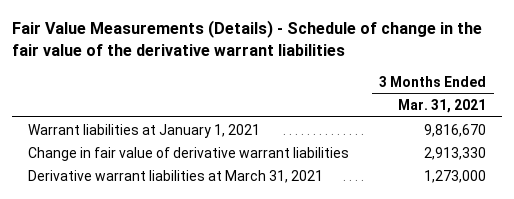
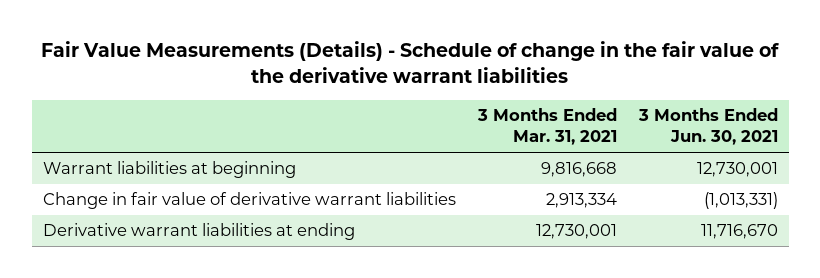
none -> [637,108,778,146] 3 Months Ended Jun. 30, 2021
[27,123,260,138] Warrant liabilities at January 1, 2021 -> [42,161,296,179] Warrant liabilities at beginning
[424,123,487,137] 9,816,670 -> [540,162,617,178] 9,816,668
[424,146,487,160] 2,913,330 -> [545,193,617,209] 2,913,334
[27,169,323,183] Derivative warrant liabilities at March 31, 2021 -> [42,223,355,241] Derivative warrant liabilities at ending
[424,169,487,183] 1,273,000 -> [535,224,617,240] 12,730,001

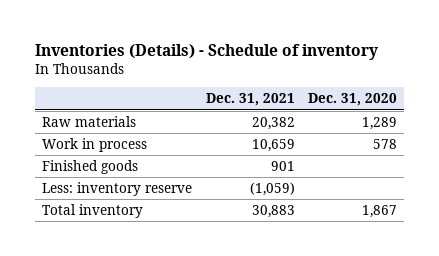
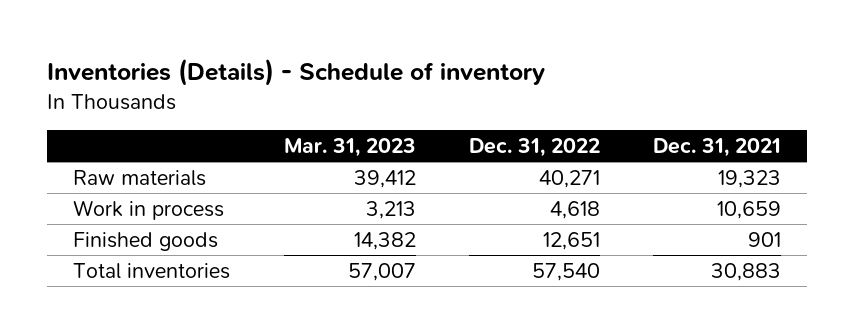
[308,93,398,107] Dec. 31, 2020 -> none
none -> [283,138,416,158] Mar. 31, 2023
none -> [468,138,600,158] Dec. 31, 2022
[251,116,295,130] 20,382 -> [717,169,781,188] 19,323
[41,181,192,196] Less: inventory reserve -> none
[41,203,143,218] Total inventory -> [73,262,231,279] Total inventories

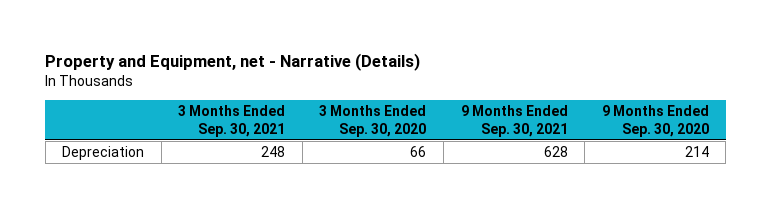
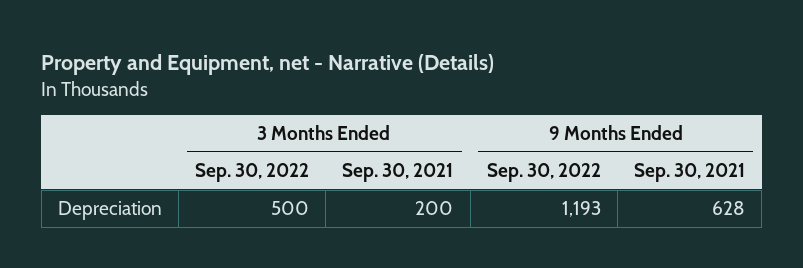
[319,105,427,137] 3 Months Ended Sep. 30, 2020 -> none
[601,105,709,137] 9 Months Ended Sep. 30, 2020 -> none
none -> [195,162,310,182] Sep. 30, 2022
none -> [486,162,601,182] Sep. 30, 2022
[261,146,286,158] 248 -> [415,201,454,216] 200

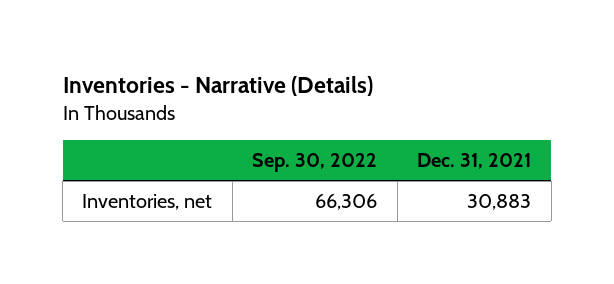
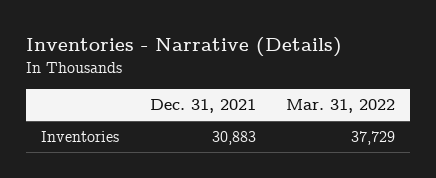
[252,153,378,173] Sep. 30, 2022 -> none
none -> [286,99,396,114] Mar. 31, 2022
[82,193,213,210] Inventories, net -> [41,131,120,143] Inventories

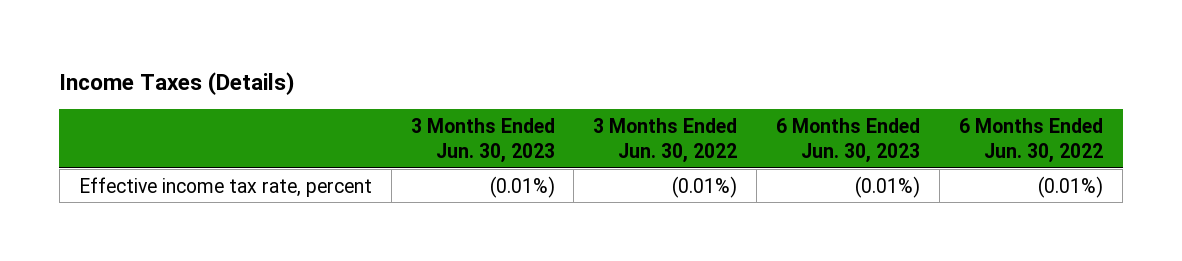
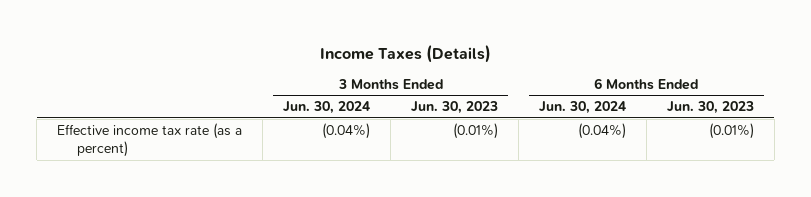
[593,117,738,164] 3 Months Ended Jun. 30, 2022 -> none
[959,117,1104,164] 6 Months Ended Jun. 30, 2022 -> none
none -> [283,101,371,115] Jun. 30, 2024
none -> [539,101,627,115] Jun. 30, 2024
[78,176,372,197] Effective income tax rate, percent -> [57,123,243,158] Effective income tax rate (as a percent)

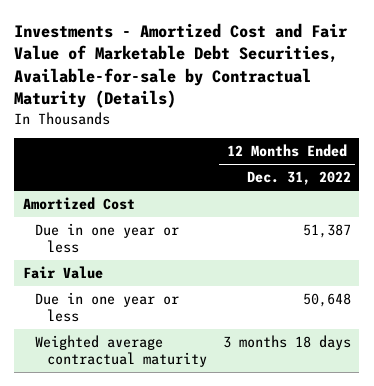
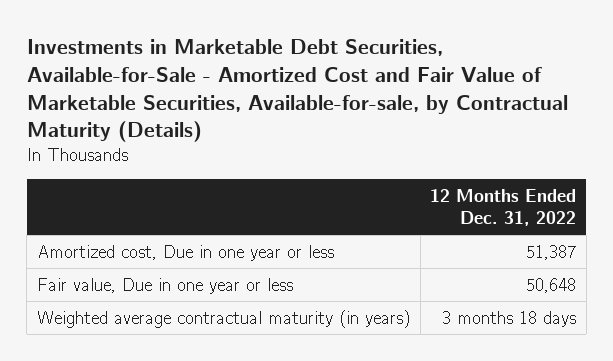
[14,22,349,109] Investments - Amortized Cost and Fair Value of Marketable Debt Securities, Available-for-sale by Contractual Maturity (Details) -> [26,39,568,143] Investments in Marketable Debt Securities, Available-for-Sale - Amortized Cost and Fair Value of Marketable Securities, Available-for-sale, by Contractual Maturity (Details)
[22,197,135,211] Amortized Cost -> none
[22,266,103,280] Fair Value -> none
[34,223,179,254] Due in one year or less -> [36,244,334,261] Amortized cost, Due in one year or less
[34,292,179,323] Due in one year or less -> [36,277,293,294] Fair value, Due in one year or less
[34,335,207,368] Weighted average contractual maturity -> [36,309,410,328] Weighted average contractual maturity (in years)

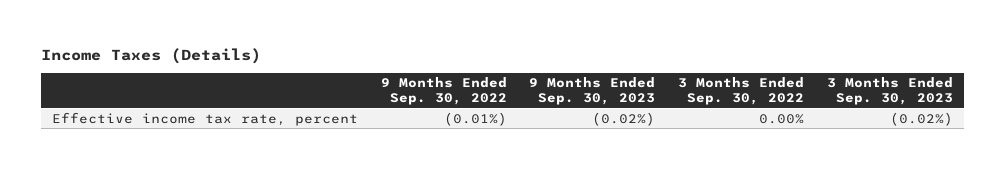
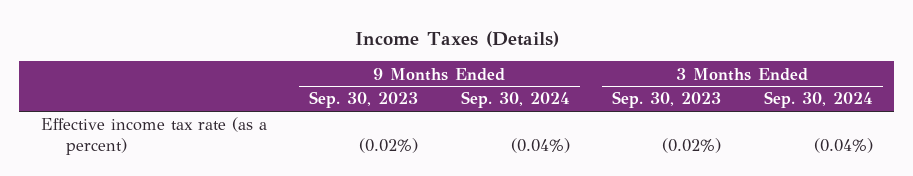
[380,76,507,106] 9 Months Ended Sep. 30, 2022 -> none
[677,76,804,106] 3 Months Ended Sep. 30, 2022 -> none
none -> [460,91,570,109] Sep. 30, 2024
none -> [763,91,873,109] Sep. 30, 2024
[52,112,359,127] Effective income tax rate, percent -> [40,117,267,155] Effective income tax rate (as a percent)

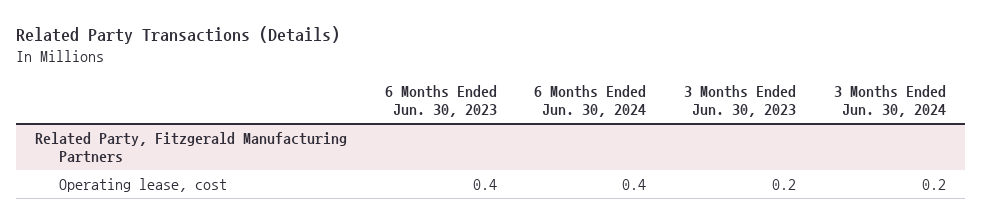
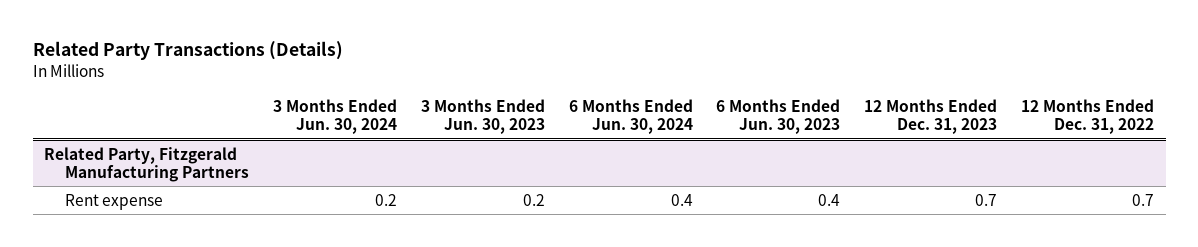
none -> [864,99,998,135] 12 Months Ended Dec. 31, 2023
none -> [1020,99,1154,135] 12 Months Ended Dec. 31, 2022
[58,177,227,192] Operating lease, cost -> [65,193,164,210] Rent expense

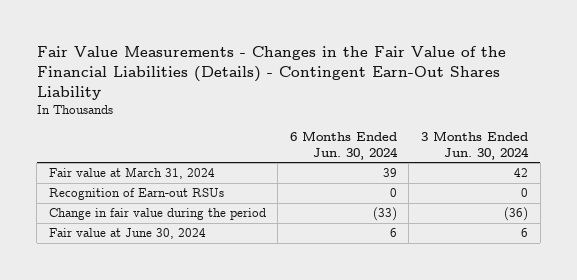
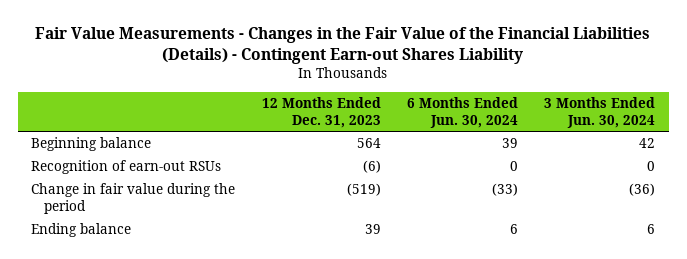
[36,45,506,100] Fair Value Measurements - Changes in the Fair Value of the Financial Liabilities (Details) - Contingent Earn-Out Shares Liability -> [35,27,651,65] Fair Value Measurements - Changes in the Fair Value of the Financial Liabilities (Details) - Contingent Earn-out Shares Liability
none -> [261,97,381,128] 12 Months Ended Dec. 31, 2023
[48,167,215,180] Fair value at March 31, 2024 -> [31,137,152,152] Beginning balance
[48,188,224,201] Recognition of Earn-out RSUs -> [31,160,222,175] Recognition of earn-out RSUs
[48,228,206,240] Fair value at June 30, 2024 -> [31,223,132,238] Ending balance

